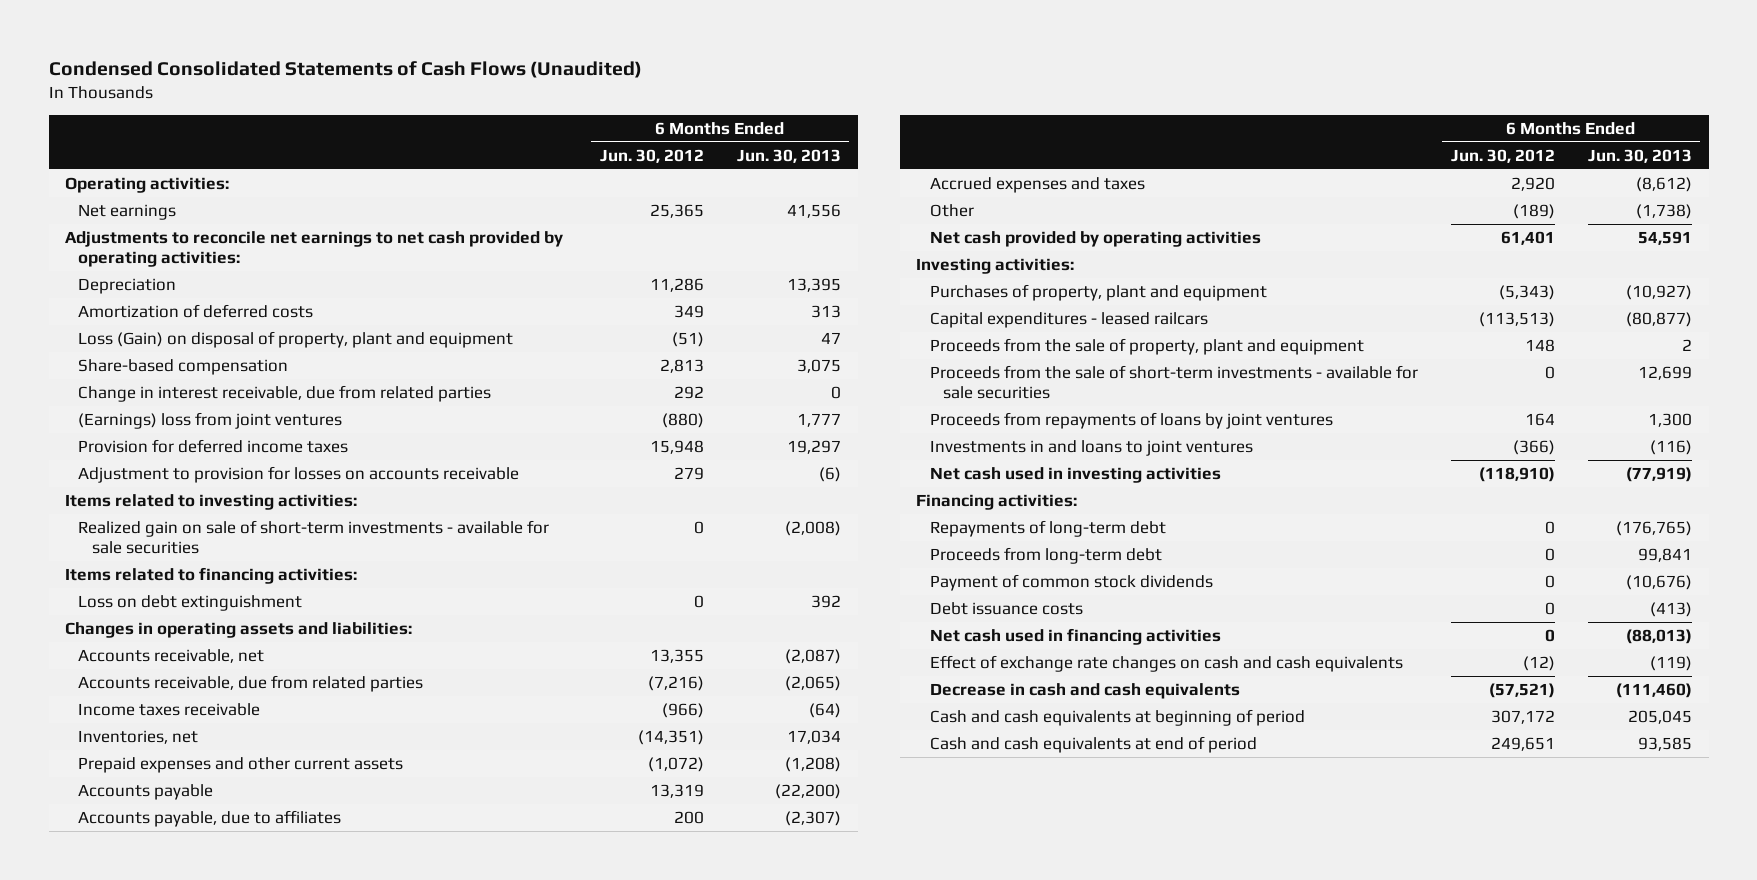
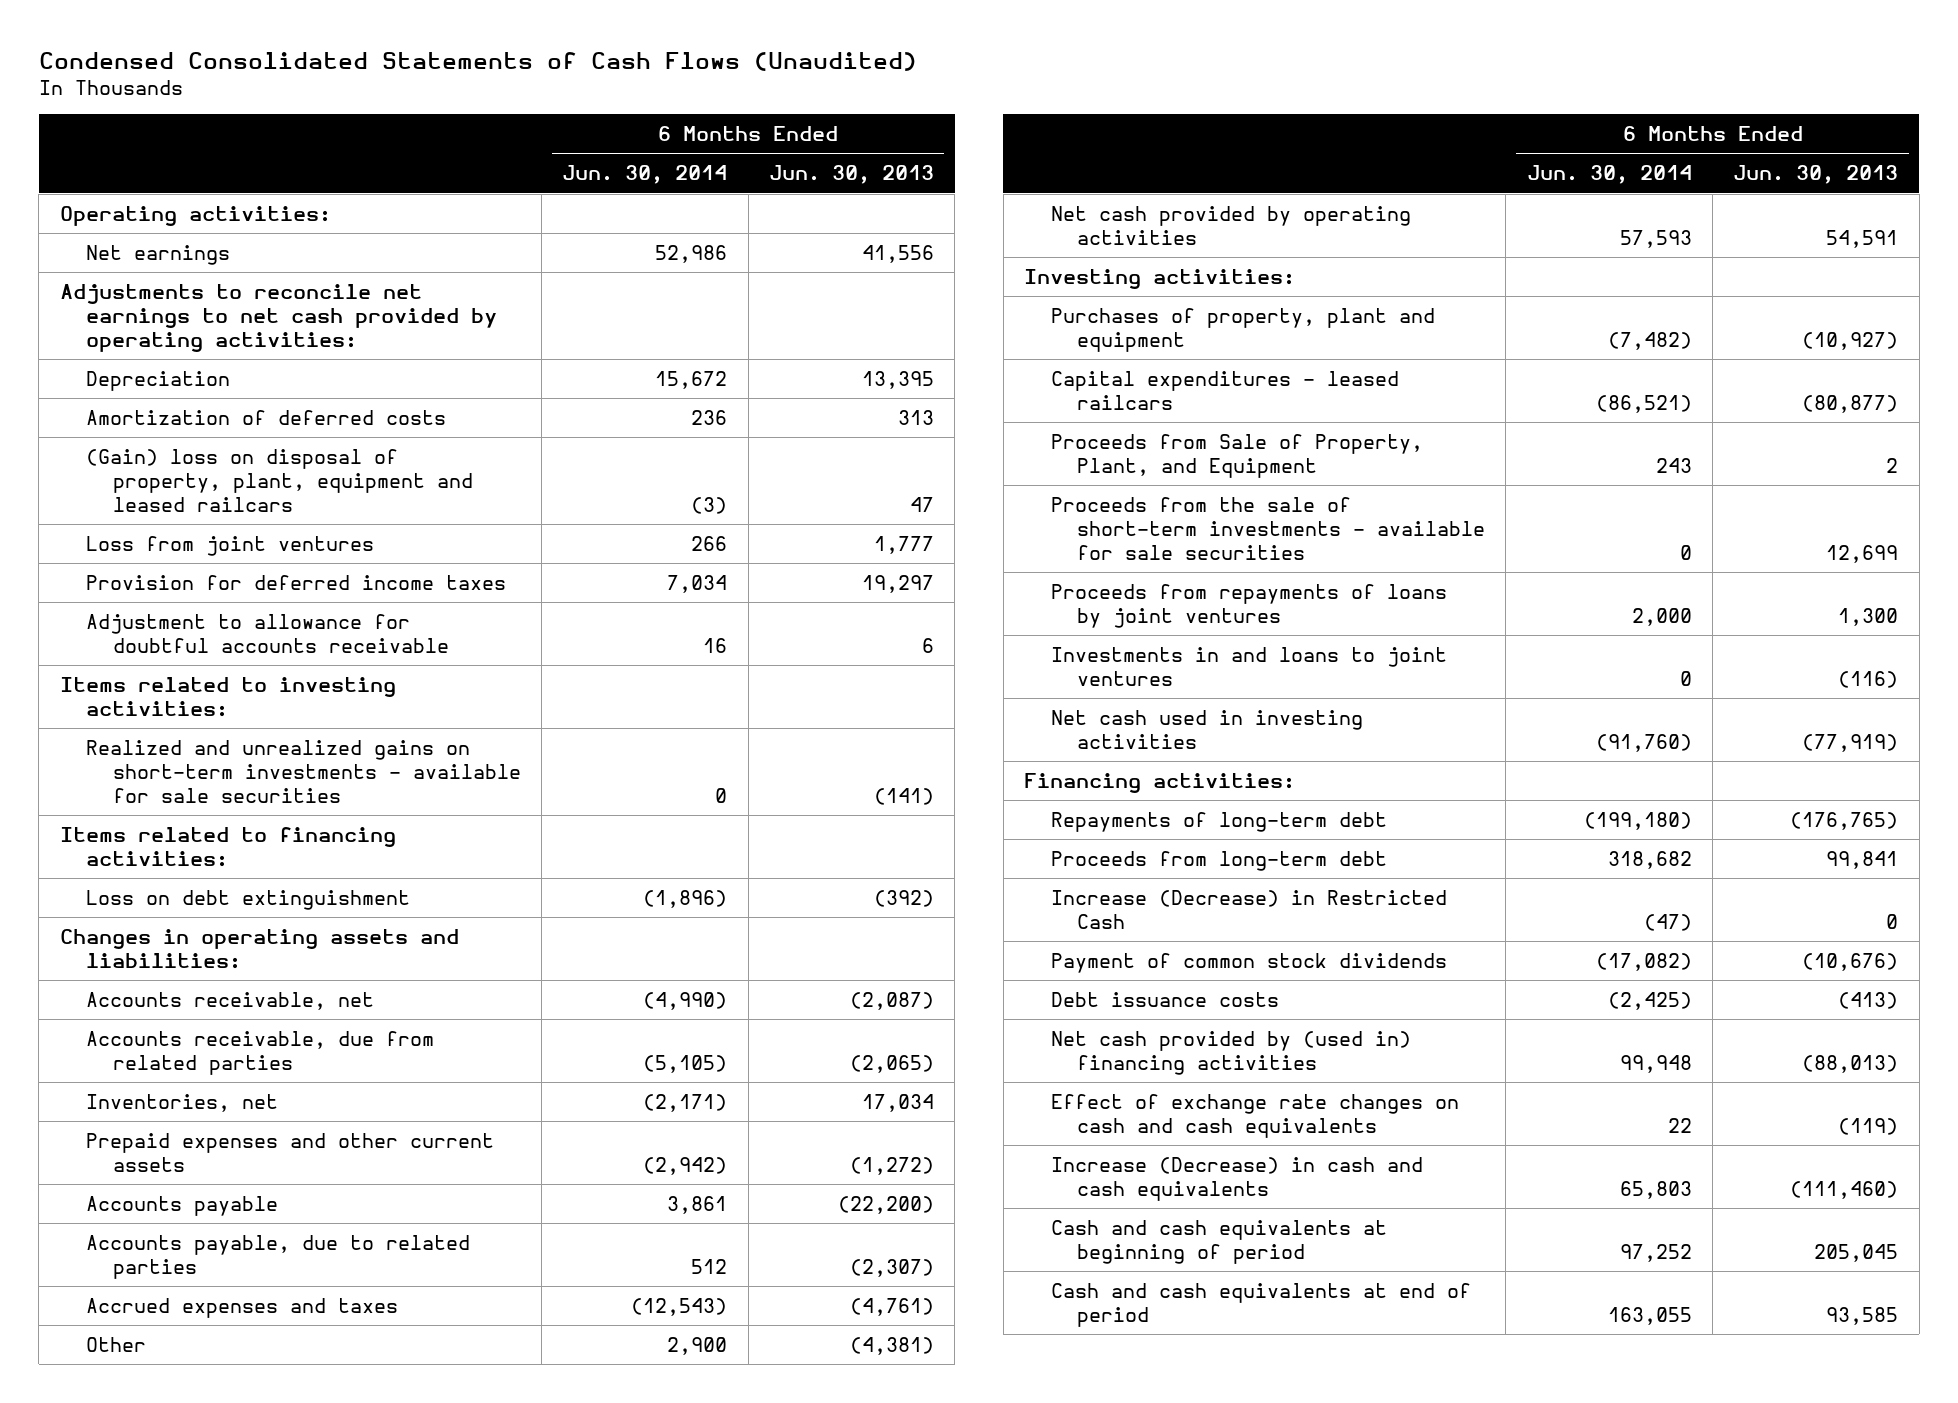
[599,148,704,163] Jun. 30, 2012 -> none
none -> [562,165,728,185] Jun. 30, 2014
[78,359,289,376] Share-based compensation -> none
[78,385,492,403] Change in interest receivable, due from related parties -> none
[78,331,514,349] Loss (Gain) on disposal of property, plant and equipment -> [86,448,473,512] (Gain) loss on disposal of property, plant, equipment and leased railcars
[78,412,343,430] (Earnings) loss from joint ventures -> [86,535,375,556] Loss from joint ventures
[78,466,520,484] Adjustment to provision for losses on accounts receivable -> [86,613,449,653] Adjustment to allowance for doubtful accounts receivable
[818,467,841,483] (6) -> [922,637,935,653] 6
[78,520,550,554] Realized gain on sale of short-term investments - available for sale securities -> [86,739,521,803] Realized and unrealized gains on short-term investments - available for sale securities
[784,521,841,537] (2,008) -> [874,787,935,805] (141)
[810,595,841,609] 392 -> [874,889,935,907] (392)
[78,703,261,717] Income taxes receivable -> none
[784,757,841,773] (1,208) -> [850,1156,935,1175] (1,272)
[78,810,342,828] Accounts payable, due to affiliates -> [86,1234,471,1279] Accounts payable, due to related parties
[1636,177,1693,193] (8,612) -> [850,1297,935,1316] (4,761)
[1636,204,1693,220] (1,738) -> [850,1336,935,1355] (4,381)
[929,338,1364,356] Proceeds from the sale of property, plant and equipment -> [1050,433,1423,478] Proceeds from Sale of Property, Plant, and Equipment
none -> [1050,889,1447,929] Increase (Decrease) in Restricted Cash
[929,628,1221,646] Net cash used in financing activities -> [1050,1030,1411,1075] Net cash provided by (used in) financing activities
[929,683,1240,700] Decrease in cash and cash equivalents -> [1050,1156,1423,1201] Increase (Decrease) in cash and cash equivalents

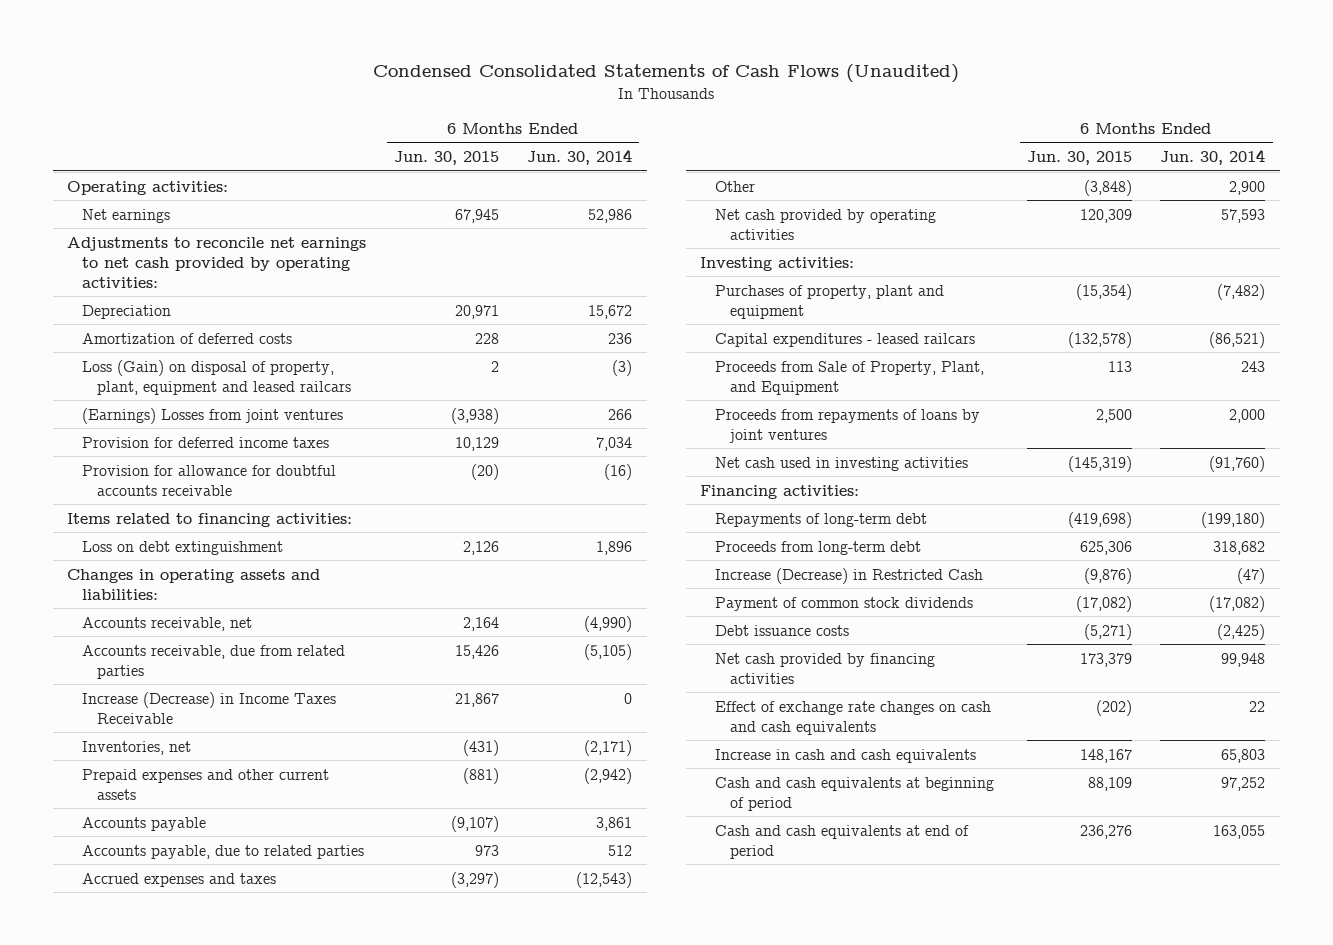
[769,165,935,185] Jun. 30, 2013 -> none
none -> [394,151,500,166] Jun. 30, 2015
[86,448,473,512] (Gain) loss on disposal of property, plant, equipment and leased railcars -> [81,359,351,395] Loss (Gain) on disposal of property, plant, equipment and leased railcars
[86,535,375,556] Loss from joint ventures -> [81,407,343,424] (Earnings) Losses from joint ventures
[59,676,396,717] Items related to investing activities: -> none
[86,739,521,803] Realized and unrealized gains on short-term investments - available for sale securities -> none
[86,613,449,653] Adjustment to allowance for doubtful accounts receivable -> [81,464,336,496] Provision for allowance for doubtful accounts receivable
[703,637,728,653] 16 -> [604,463,633,480] (16)
[643,889,728,908] (1,896) -> [596,540,633,555] 1,896
none -> [81,691,336,724] Increase (Decrease) in Income Taxes Receivable
[1050,496,1486,560] Proceeds from the sale of short-term investments - available for sale securities -> none
[1050,646,1447,686] Investments in and loans to joint ventures -> none
[1050,1030,1411,1075] Net cash provided by (used in) financing activities -> [714,652,935,684] Net cash provided by financing activities
[1050,1156,1423,1201] Increase (Decrease) in cash and cash equivalents -> [714,748,976,763] Increase in cash and cash equivalents

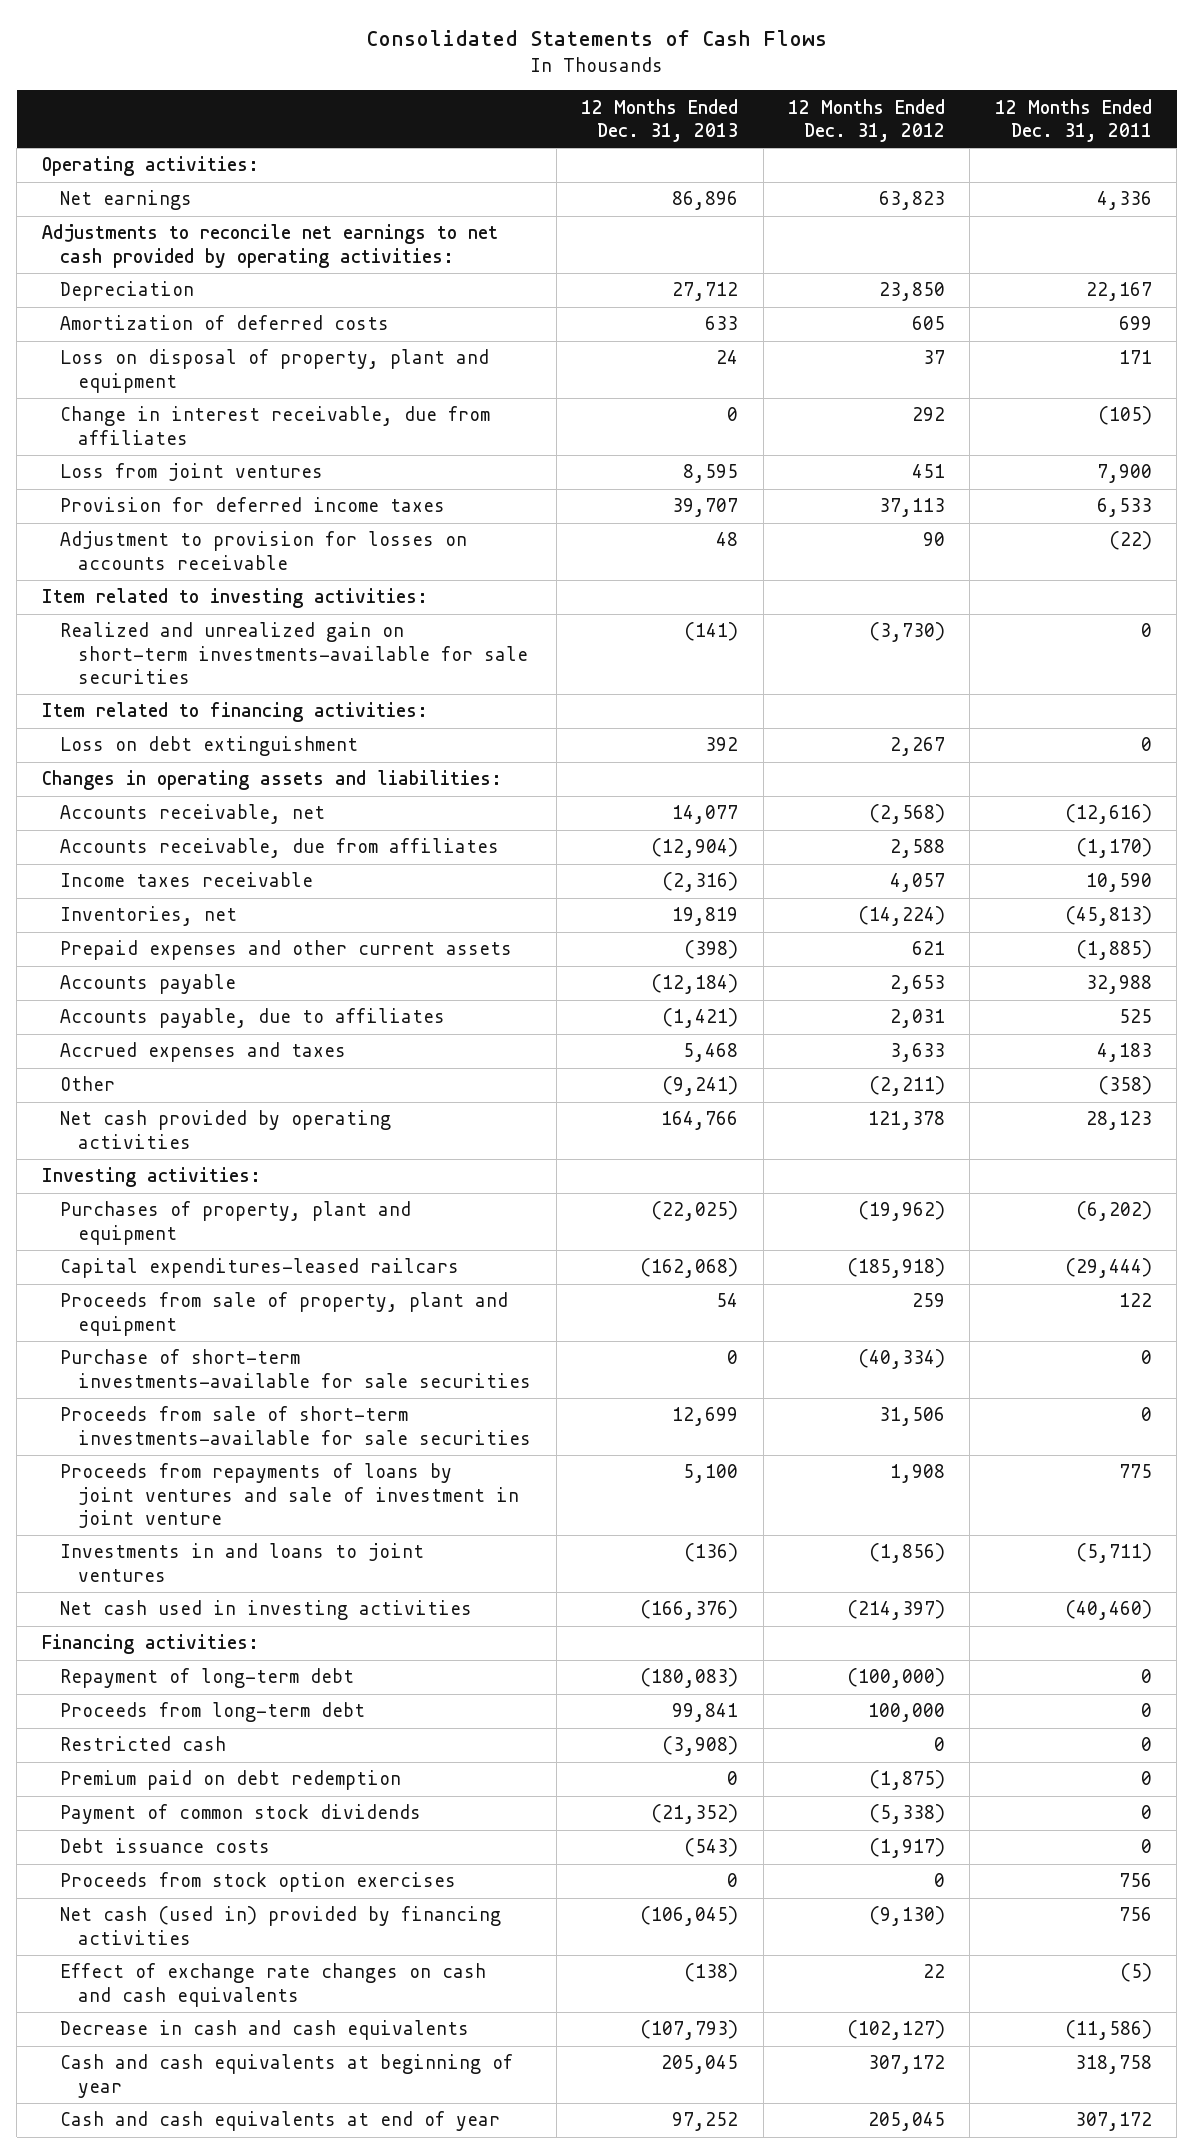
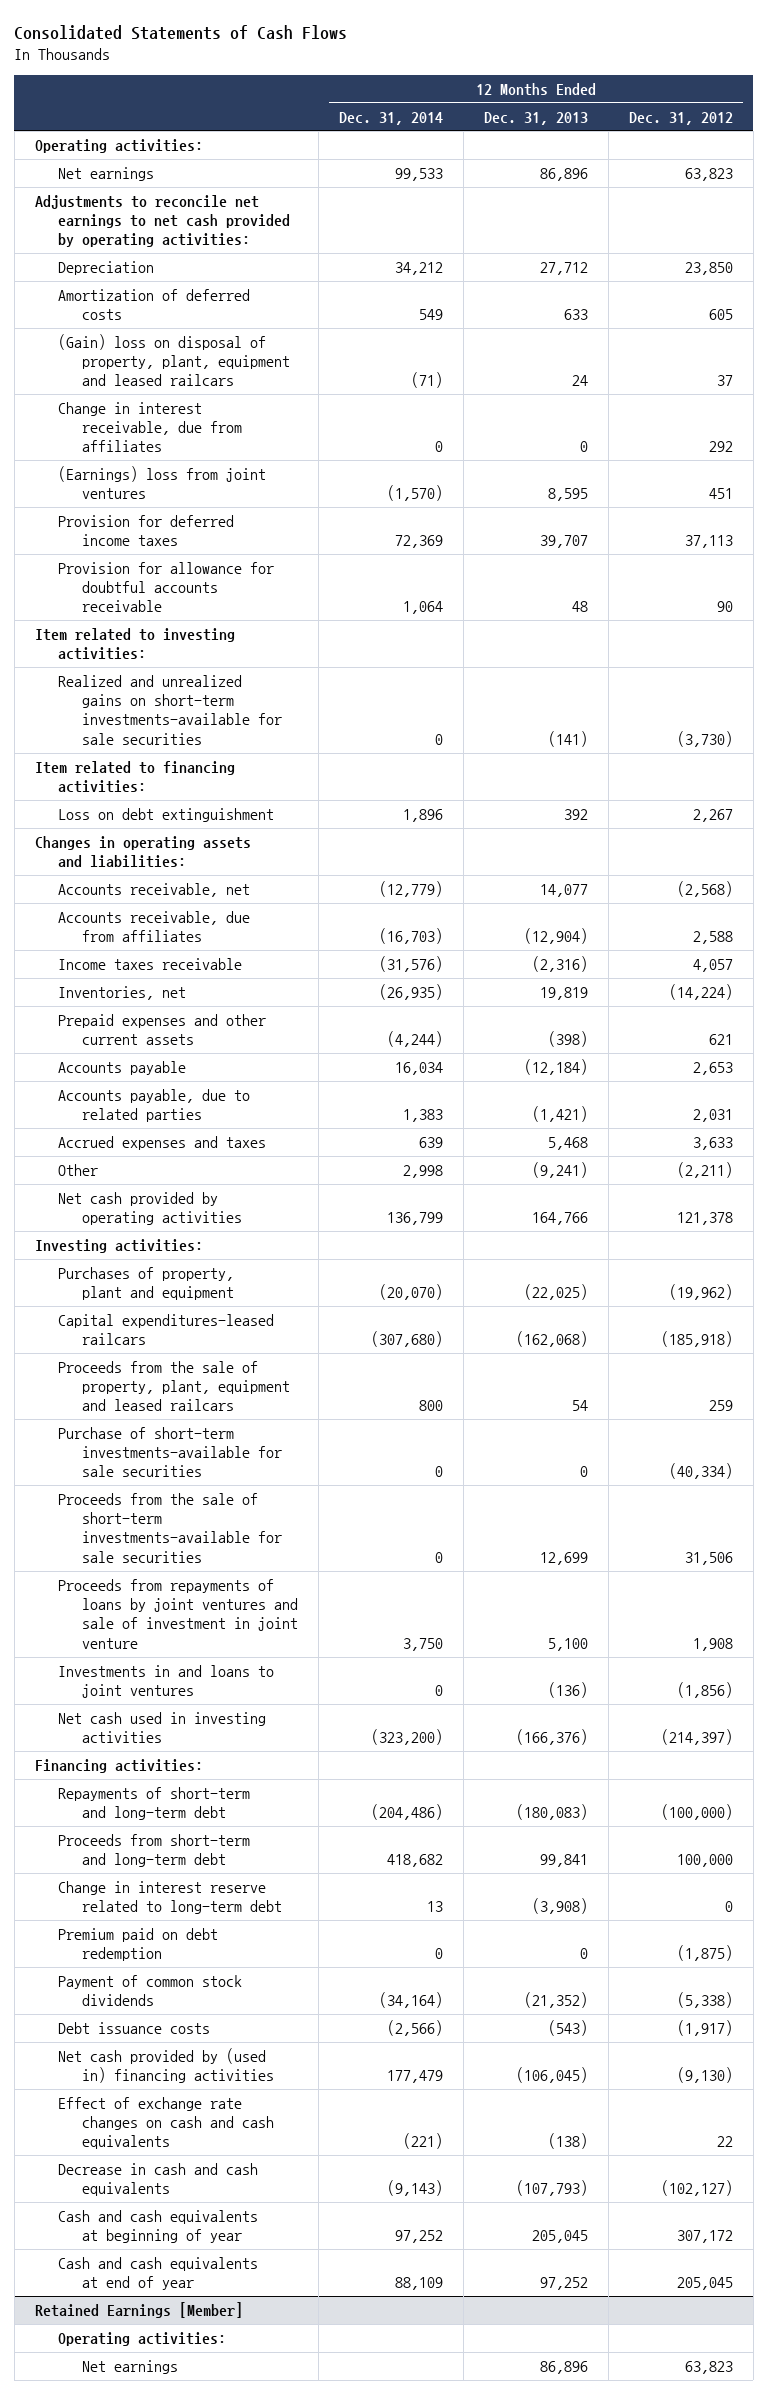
[994,98,1152,143] 12 Months Ended Dec. 31, 2011 -> none
none -> [338,111,443,125] Dec. 31, 2014
[59,349,489,393] Loss on disposal of property, plant and equipment -> [58,333,291,387] (Gain) loss on disposal of property, plant, equipment and leased railcars
[59,463,323,482] Loss from joint ventures -> [58,465,267,500] (Earnings) loss from joint ventures
[59,531,467,570] Adjustment to provision for losses on accounts receivable -> [58,561,275,613] Provision for allowance for doubtful accounts receivable
[59,622,529,684] Realized and unrealized gain on short-term investments-available for sale securities -> [58,674,283,745] Realized and unrealized gains on short-term investments-available for sale securities
[59,1008,445,1029] Accounts payable, due to affiliates -> [58,1088,251,1123] Accounts payable, due to related parties
[59,1292,508,1336] Proceeds from sale of property, plant and equipment -> [58,1360,291,1412] Proceeds from the sale of property, plant, equipment and leased railcars
[59,1406,532,1445] Proceeds from sale of short-term investments-available for sale securities -> [58,1492,283,1563] Proceeds from the sale of short-term investments-available for sale securities
[59,1668,354,1689] Repayment of long-term debt -> [58,1786,251,1821] Repayments of short-term and long-term debt
[59,1702,365,1723] Proceeds from long-term debt -> [58,1833,251,1868] Proceeds from short-term and long-term debt
[59,1736,226,1752] Restricted cash -> [58,1880,283,1915] Change in interest reserve related to long-term debt
[59,1872,456,1893] Proceeds from stock option exercises -> none
[59,1906,501,1945] Net cash (used in) provided by financing activities -> [58,2047,275,2084] Net cash provided by (used in) financing activities
none -> [34,2301,243,2318] Retained Earnings [Member]
none -> [58,2331,227,2346] Operating activities:
none -> [82,2359,179,2374] Net earnings

